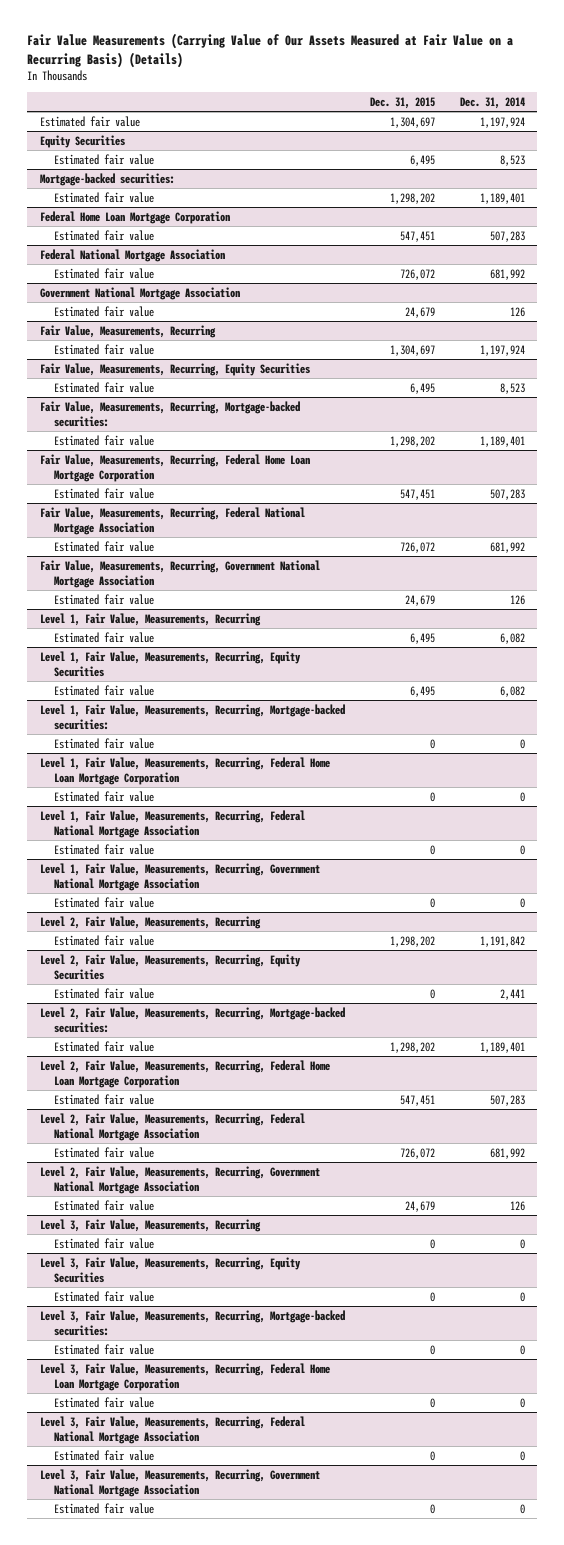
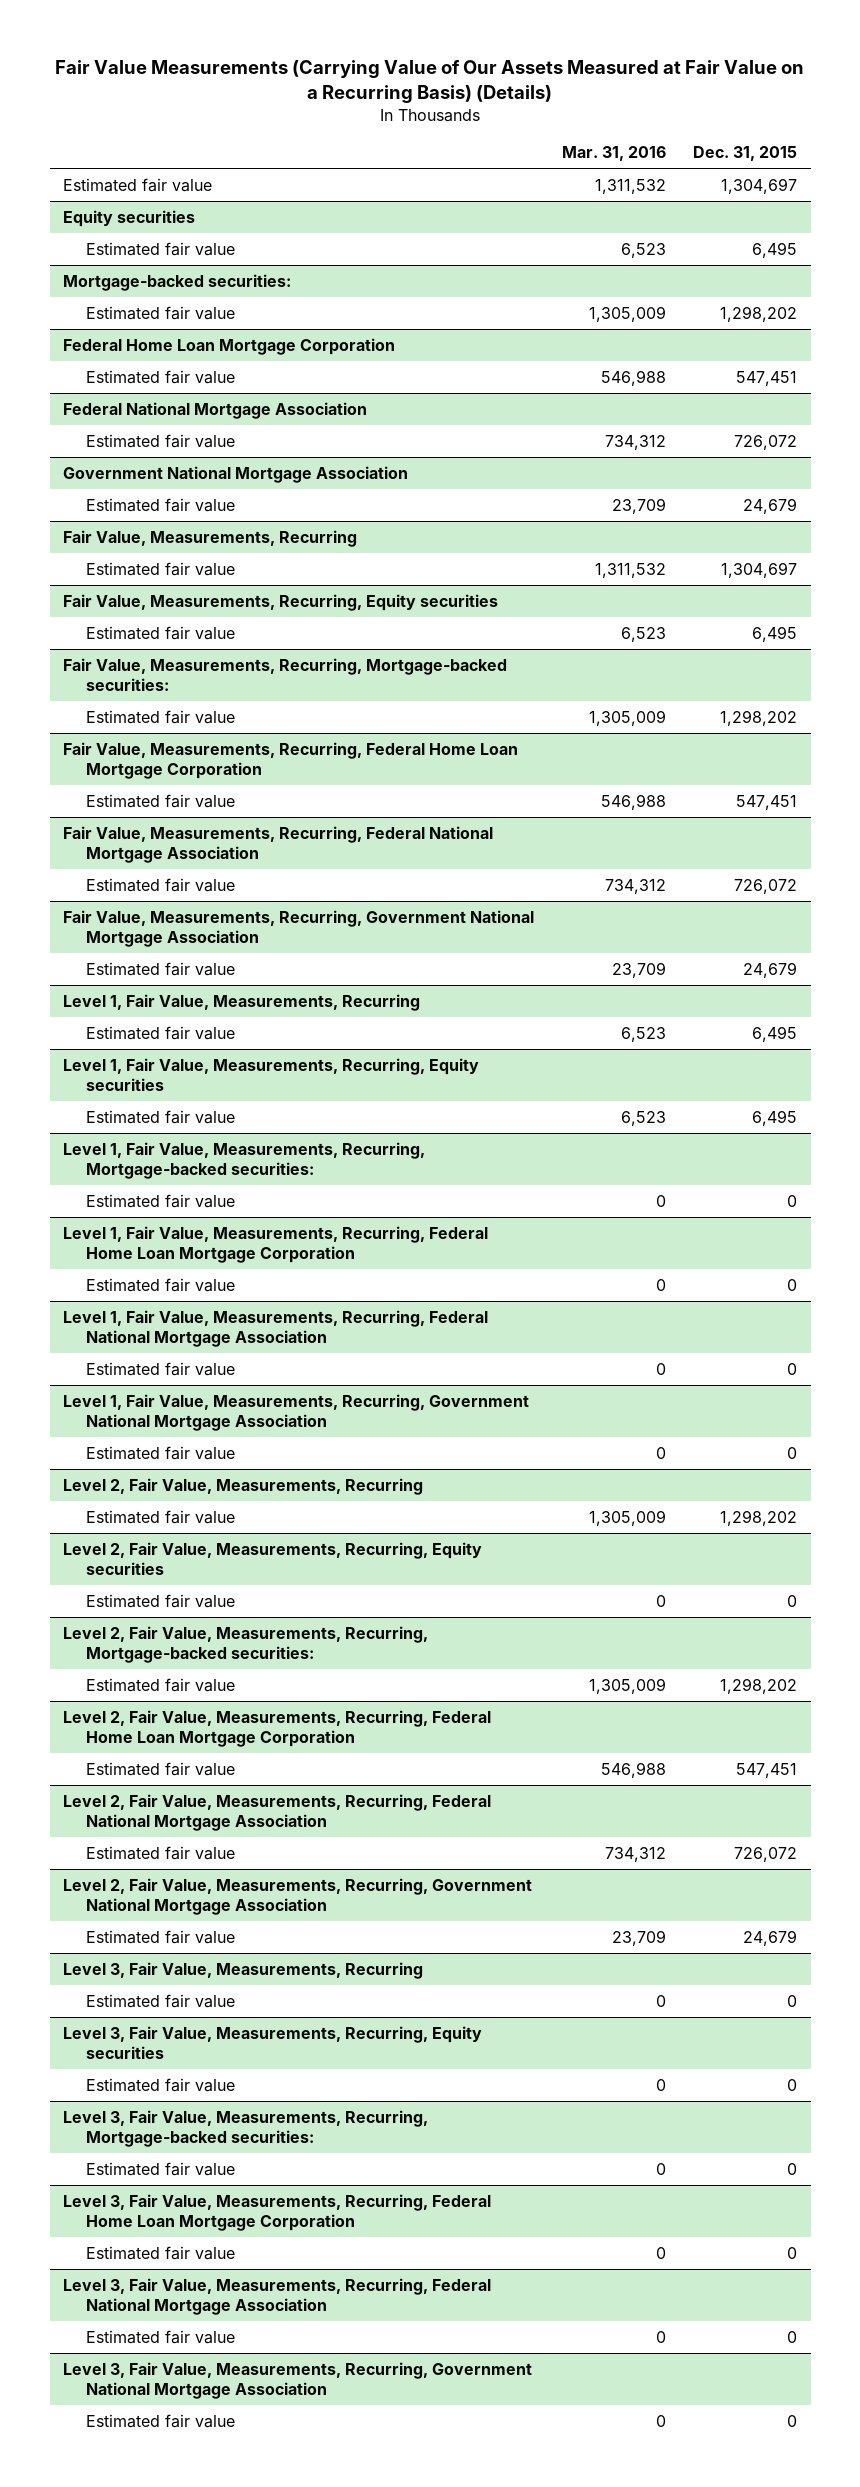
[459,96,525,109] Dec. 31, 2014 -> none
none -> [561,146,666,162] Mar. 31, 2016
[39,134,125,148] Equity Securities -> [63,209,196,227] Equity securities
[39,362,310,376] Fair Value, Measurements, Recurring, Equity Securities -> [63,593,499,611] Fair Value, Measurements, Recurring, Equity securities
[39,650,301,677] Level 1, Fair Value, Measurements, Recurring, Equity Securities -> [63,1057,480,1091] Level 1, Fair Value, Measurements, Recurring, Equity securities
[39,953,301,980] Level 2, Fair Value, Measurements, Recurring, Equity Securities -> [63,1541,483,1575] Level 2, Fair Value, Measurements, Recurring, Equity securities
[39,1256,301,1283] Level 3, Fair Value, Measurements, Recurring, Equity Securities -> [63,2025,483,2059] Level 3, Fair Value, Measurements, Recurring, Equity securities

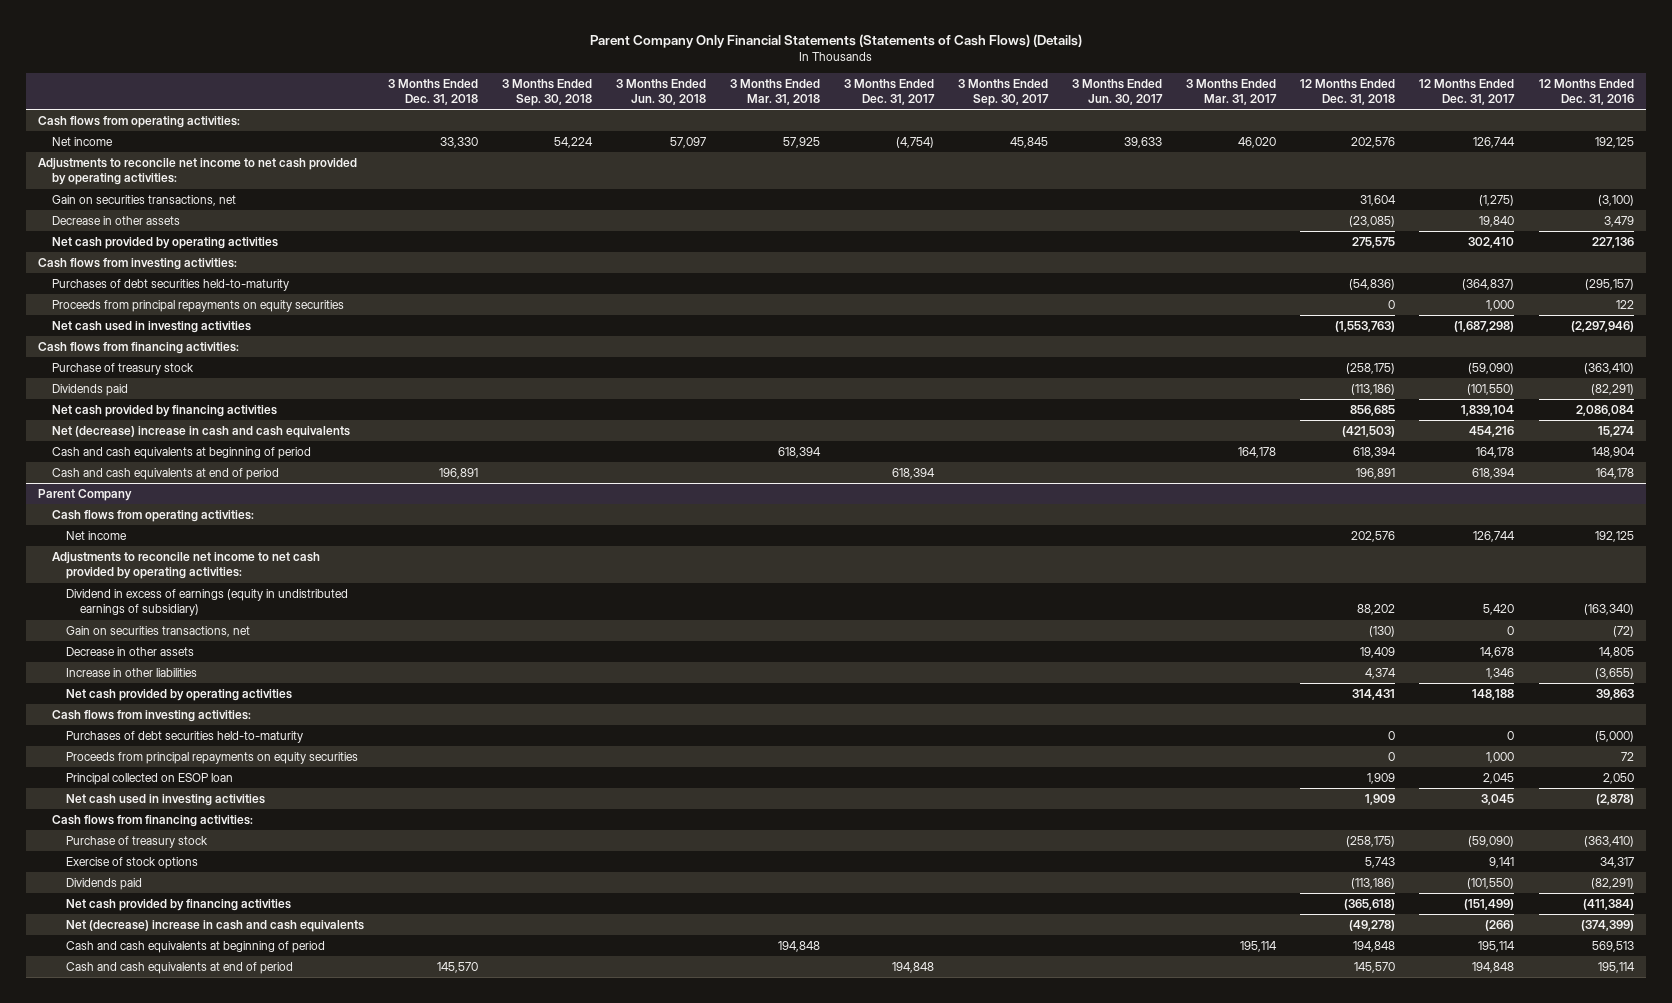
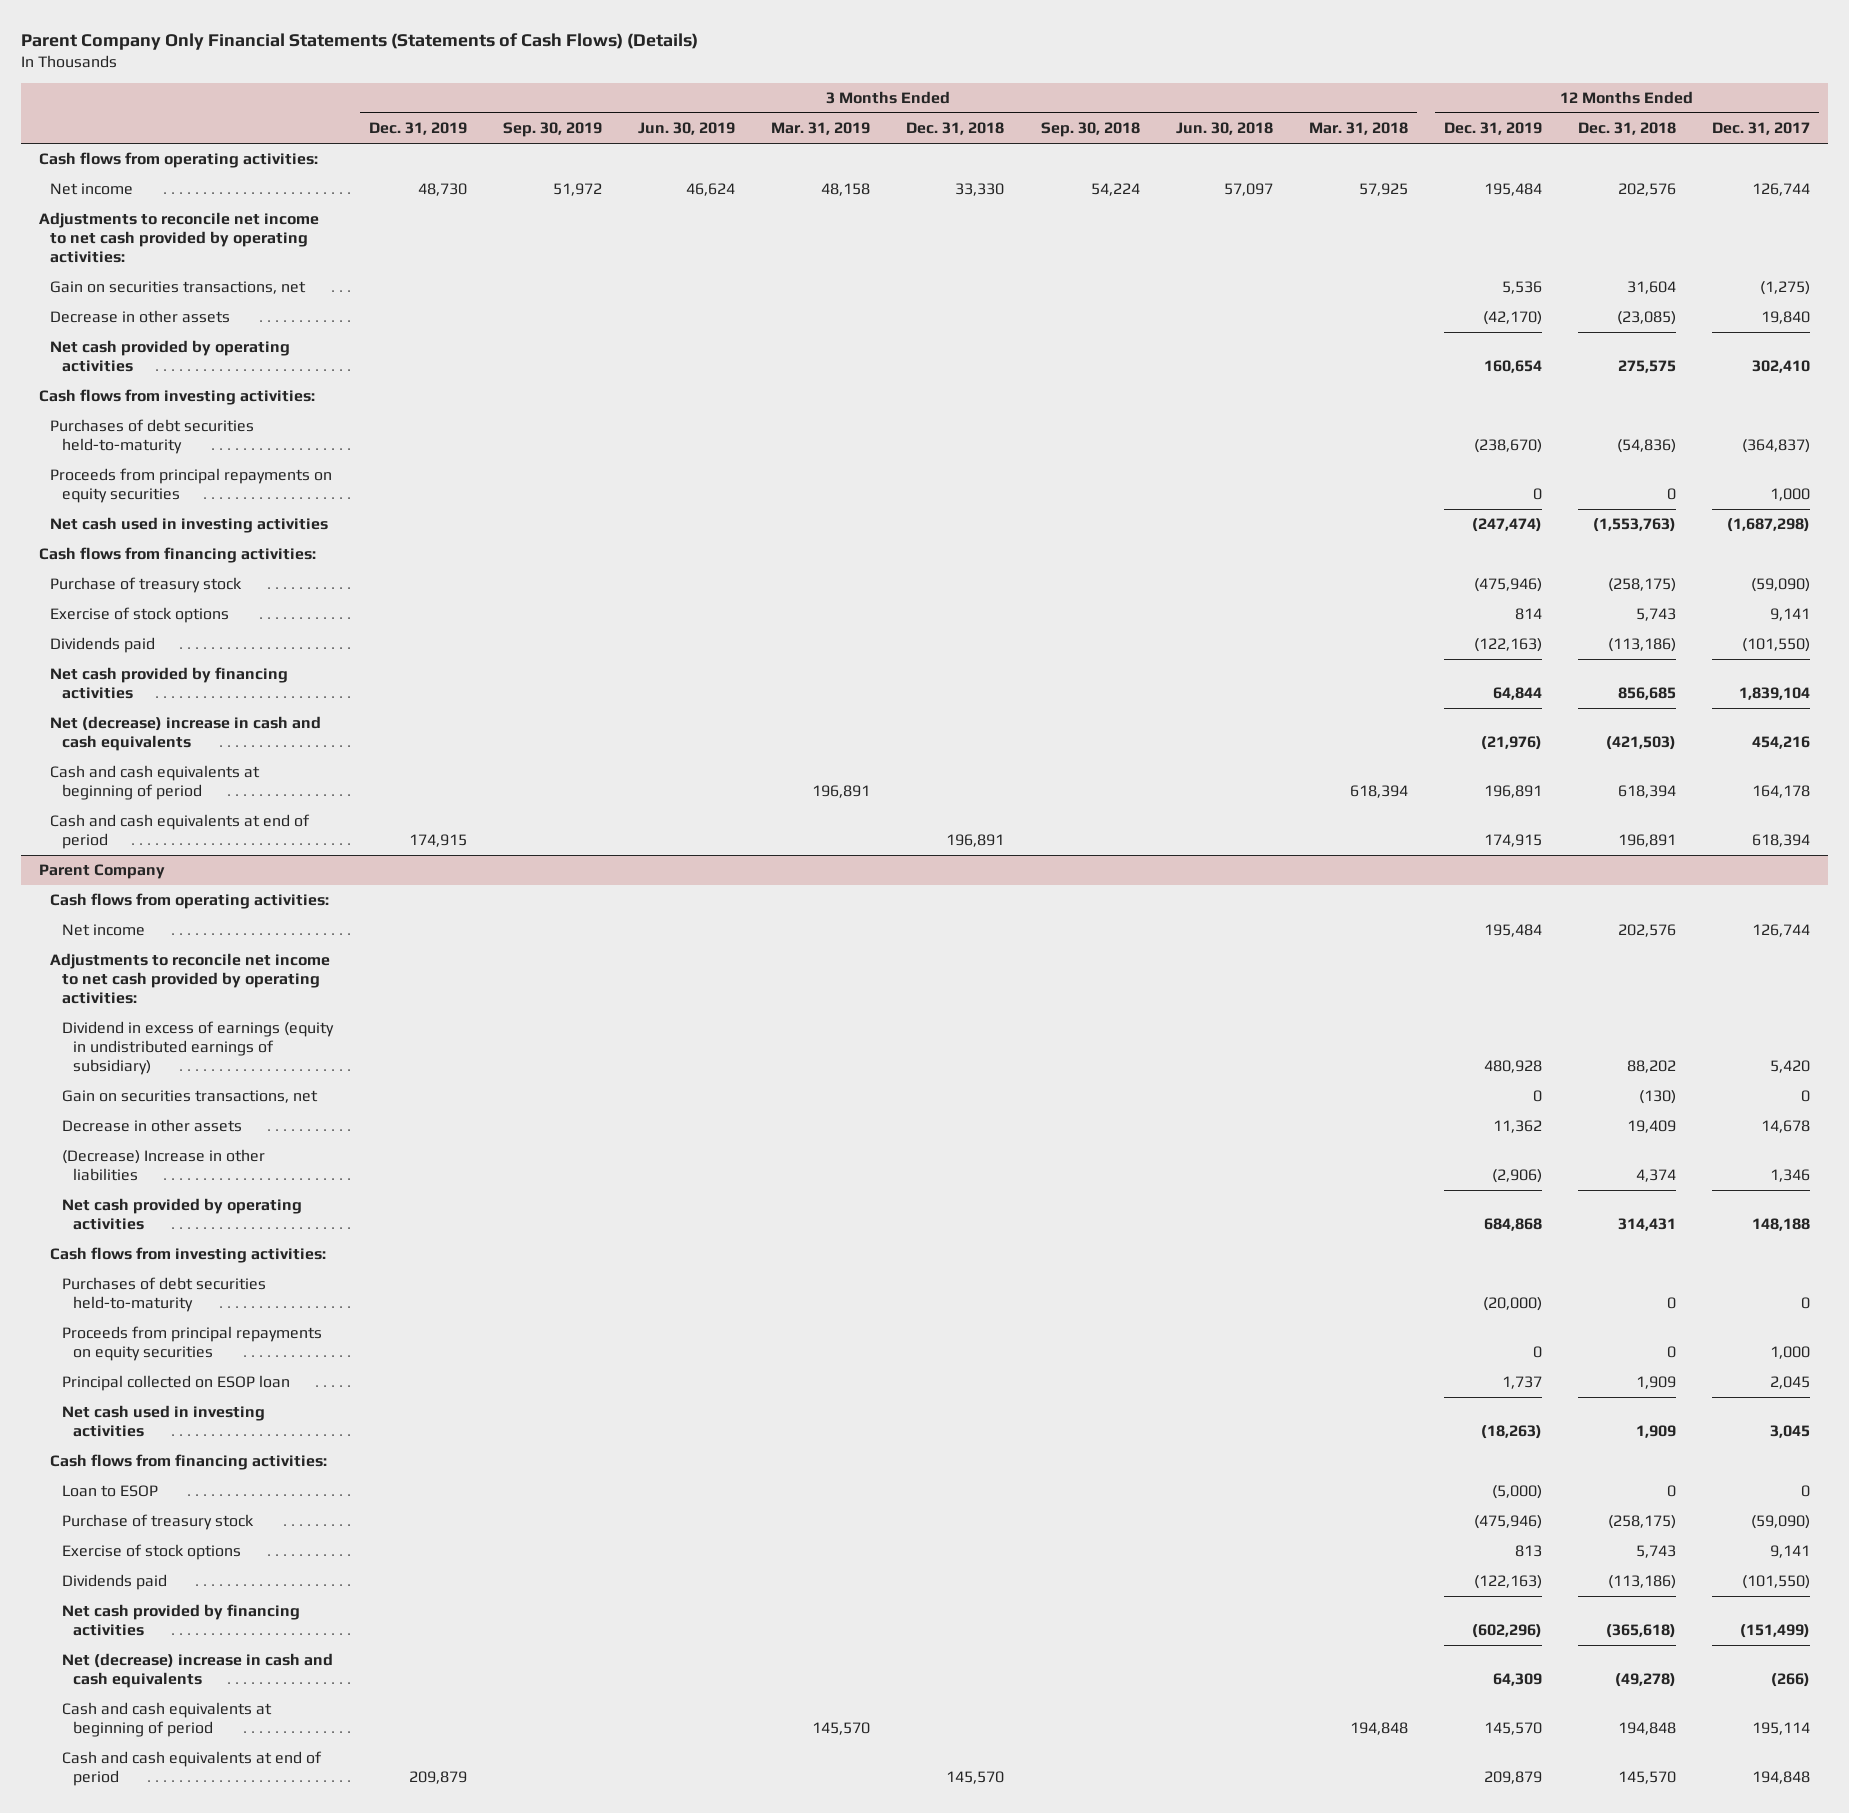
[844,78,936,106] 3 Months Ended Dec. 31, 2017 -> none
[958,78,1050,107] 3 Months Ended Sep. 30, 2017 -> none
[1072,78,1164,106] 3 Months Ended Jun. 30, 2017 -> none
[1186,78,1278,106] 3 Months Ended Mar. 31, 2017 -> none
[1538,78,1634,106] 12 Months Ended Dec. 31, 2016 -> none
none -> [368,122,467,136] Dec. 31, 2019
none -> [503,122,603,138] Sep. 30, 2019
none -> [638,122,736,136] Jun. 30, 2019
none -> [771,122,871,136] Mar. 31, 2019
none -> [1443,122,1542,136] Dec. 31, 2019
none -> [50,607,230,624] Exercise of stock options
[66,668,198,678] Increase in other liabilities -> [61,1149,265,1181] (Decrease) Increase in other liabilities
none -> [61,1485,158,1498] Loan to ESOP

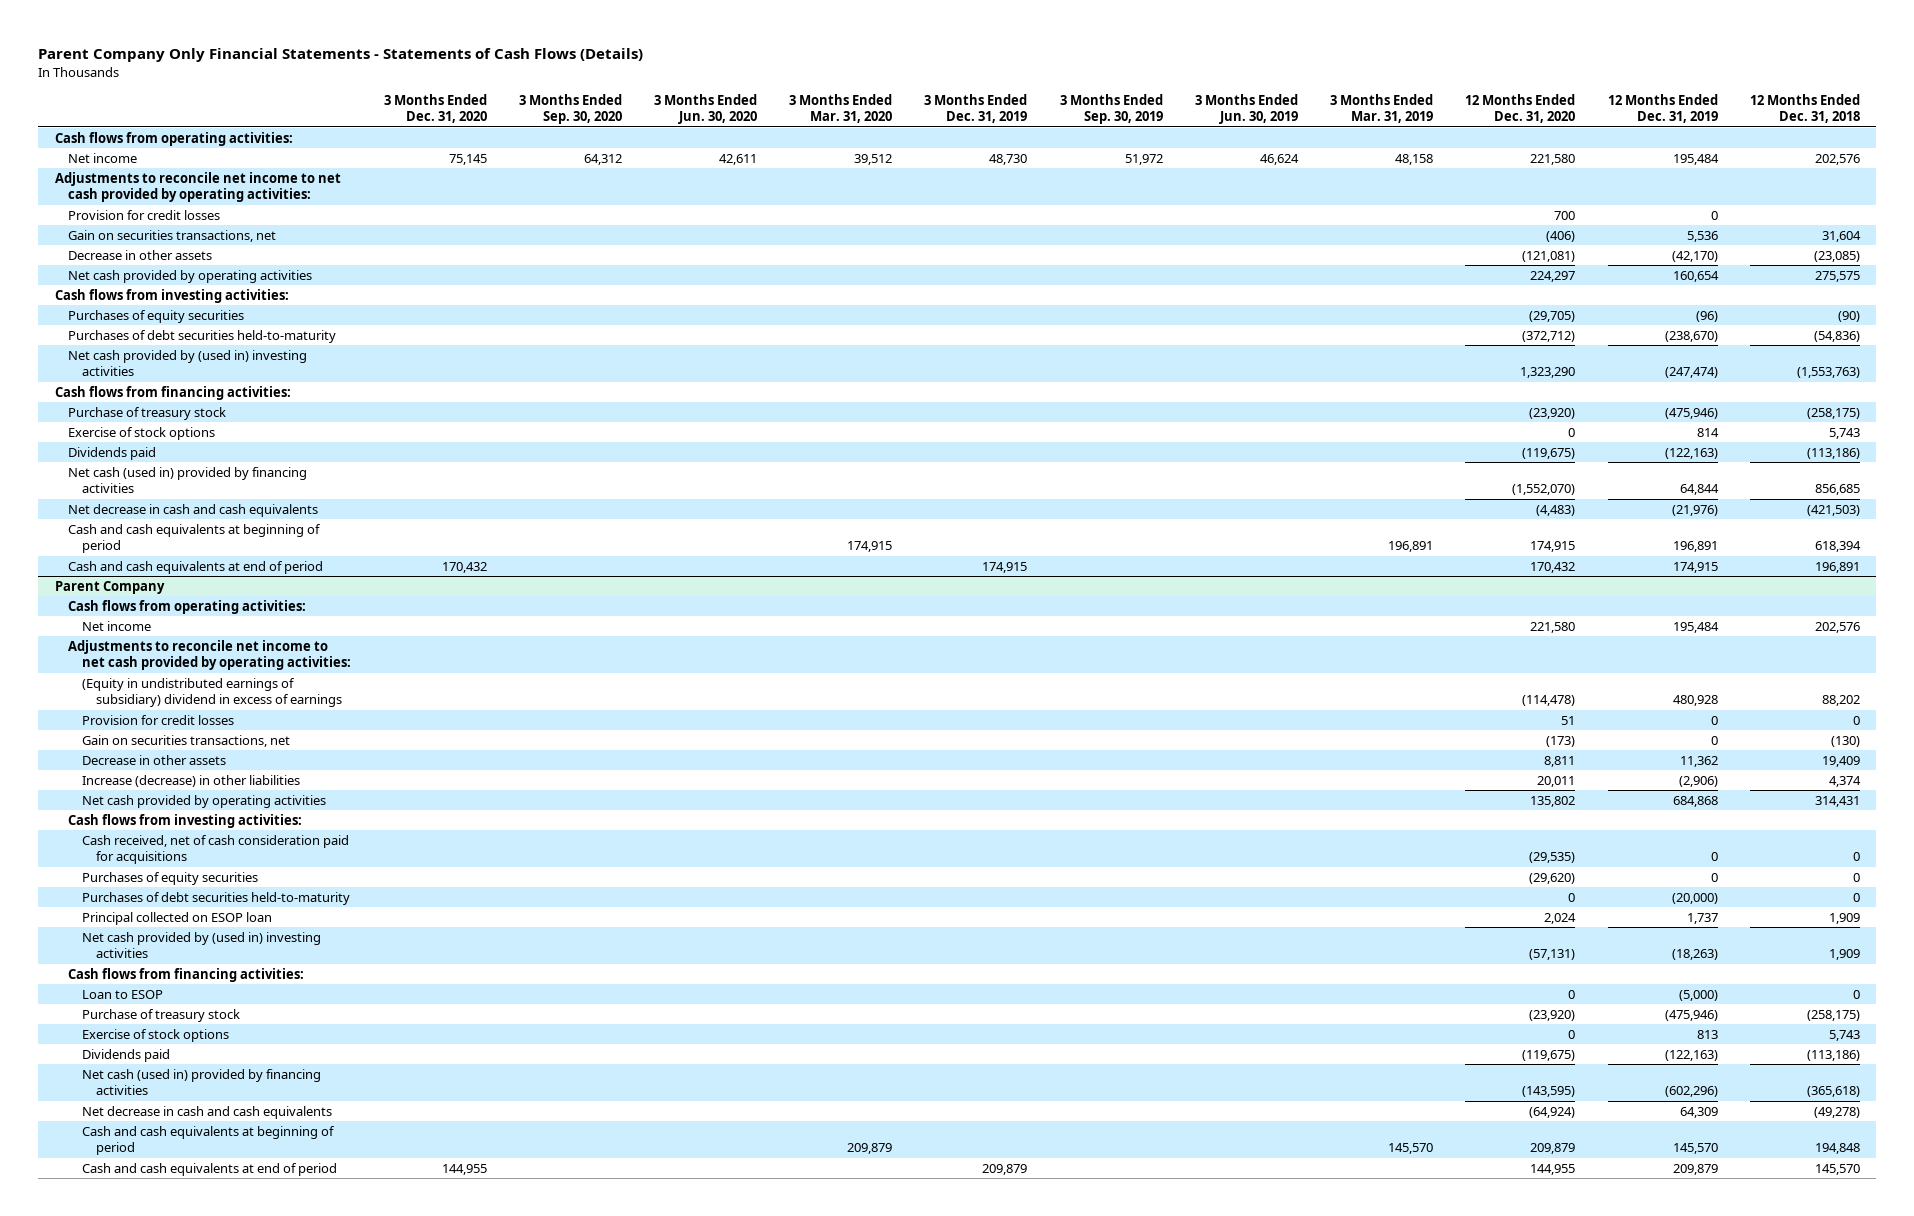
[21,32,699,50] Parent Company Only Financial Statements (Statements of Cash Flows) (Details) -> [38,48,644,63] Parent Company Only Financial Statements - Statements of Cash Flows (Details)
[906,122,1005,136] Dec. 31, 2018 -> none
[1040,122,1140,138] Sep. 30, 2018 -> none
[1175,122,1273,136] Jun. 30, 2018 -> none
[1308,122,1408,136] Mar. 31, 2018 -> none
[1712,122,1811,136] Dec. 31, 2017 -> none
none -> [383,93,487,124] 3 Months Ended Dec. 31, 2020
none -> [518,93,622,125] 3 Months Ended Sep. 30, 2020
none -> [654,93,758,125] 3 Months Ended Jun. 30, 2020
none -> [789,93,893,124] 3 Months Ended Mar. 31, 2020
none -> [1465,93,1576,124] 12 Months Ended Dec. 31, 2020
none -> [68,209,221,220] Provision for credit losses
none -> [68,309,245,323] Purchases of equity securities
[50,468,333,503] Proceeds from principal repayments on equity securities -> none
[50,517,329,534] Net cash used in investing activities -> [68,349,308,377] Net cash provided by (used in) investing activities
[50,667,289,699] Net cash provided by financing activities -> [68,466,308,494] Net cash (used in) provided by financing activities
[50,716,322,751] Net (decrease) increase in cash and cash equivalents -> [68,503,319,517] Net decrease in cash and cash equivalents
[61,1021,334,1075] Dividend in excess of earnings (equity in undistributed earnings of subsidiary) -> [82,677,343,708] (Equity in undistributed earnings of subsidiary) dividend in excess of earnings
none -> [82,714,235,725] Provision for credit losses
[61,1149,265,1181] (Decrease) Increase in other liabilities -> [82,774,301,787] Increase (decrease) in other liabilities
none -> [82,834,350,865] Cash received, net of cash consideration paid for acquisitions
none -> [82,871,259,885] Purchases of equity securities
[61,1326,322,1361] Proceeds from principal repayments on equity securities -> none
[61,1405,265,1437] Net cash used in investing activities -> [82,931,322,959] Net cash provided by (used in) investing activities
[61,1604,300,1636] Net cash provided by financing activities -> [82,1068,322,1096] Net cash (used in) provided by financing activities
[61,1653,333,1688] Net (decrease) increase in cash and cash equivalents -> [82,1105,333,1119] Net decrease in cash and cash equivalents

